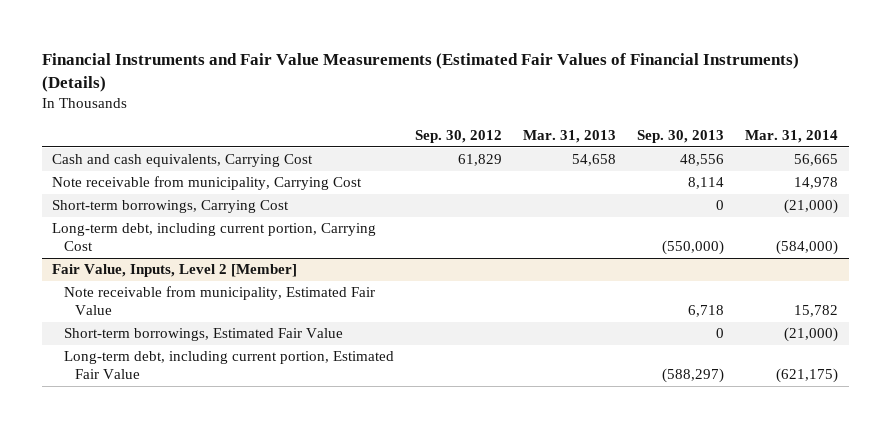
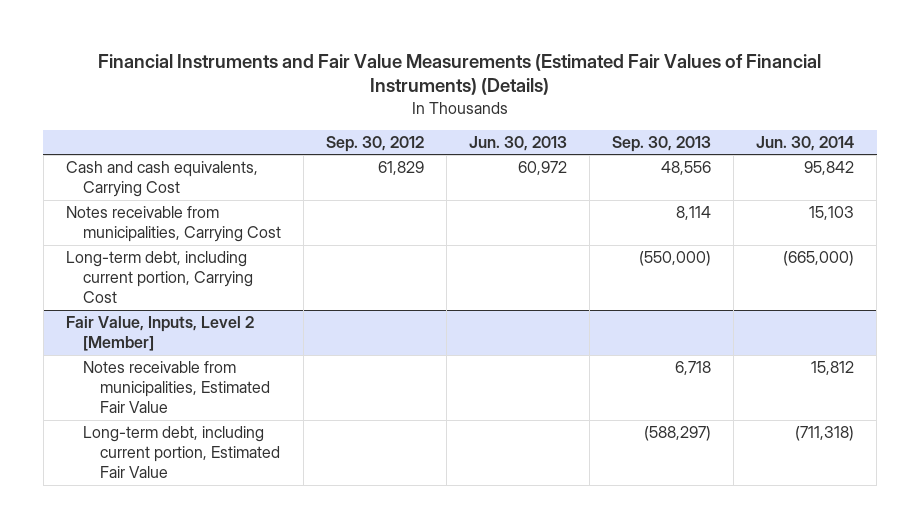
[523,129,617,143] Mar. 31, 2013 -> none
[745,129,839,143] Mar. 31, 2014 -> none
none -> [469,135,568,151] Jun. 30, 2013
none -> [756,135,855,151] Jun. 30, 2014
[52,200,290,214] Short-term borrowings, Carrying Cost -> none
[52,176,363,191] Note receivable from municipality, Carrying Cost -> [65,206,282,243] Notes receivable from municipalities, Carrying Cost
[63,328,343,342] Short-term borrowings, Estimated Fair Value -> none
[63,286,375,315] Note receivable from municipality, Estimated Fair Value -> [83,361,271,414] Notes receivable from municipalities, Estimated Fair Value

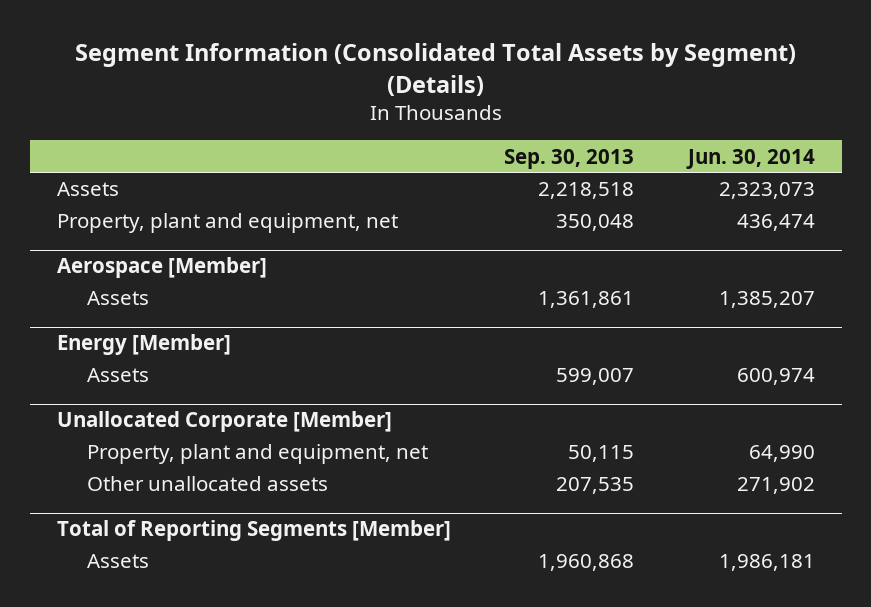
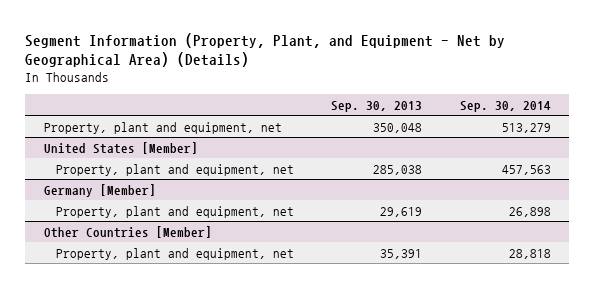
[74,43,796,96] Segment Information (Consolidated Total Assets by Segment) (Details) -> [25,32,506,68] Segment Information (Property, Plant, and Equipment - Net by Geographical Area) (Details)
[685,148,815,169] Jun. 30, 2014 -> none
none -> [459,100,551,112] Sep. 30, 2014
[56,182,119,197] Assets -> none
[56,257,267,279] Aerospace [Member] -> none
[87,291,150,306] Assets -> none
[56,334,231,356] Energy [Member] -> none
[87,368,150,383] Assets -> none
[56,411,392,433] Unallocated Corporate [Member] -> none
[87,476,329,492] Other unallocated assets -> none
[56,520,451,542] Total of Reporting Segments [Member] -> none
[87,554,150,569] Assets -> none
none -> [43,141,198,154] United States [Member]
[568,445,635,463] 50,115 -> [373,164,423,175] 285,038
none -> [43,183,156,197] Germany [Member]
none -> [56,205,295,218] Property, plant and equipment, net
none -> [43,225,212,238] Other Countries [Member]
none -> [56,247,295,260] Property, plant and equipment, net

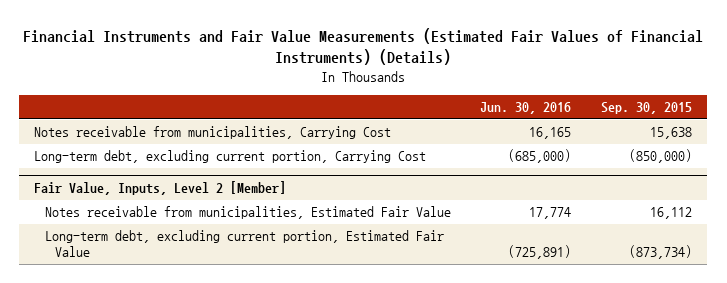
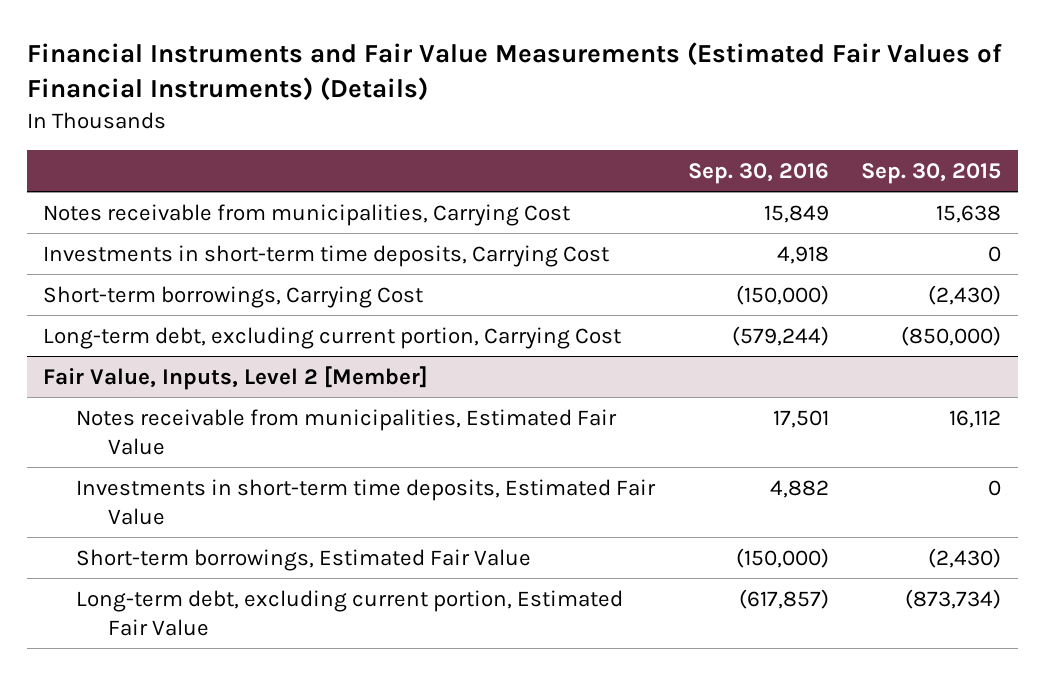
[480,102,572,115] Jun. 30, 2016 -> none
none -> [687,162,829,184] Sep. 30, 2016
none -> [43,244,610,267] Investments in short-term time deposits, Carrying Cost
none -> [43,285,424,308] Short-term borrowings, Carrying Cost
none -> [75,478,656,525] Investments in short-term time deposits, Estimated Fair Value
none -> [75,548,531,571] Short-term borrowings, Estimated Fair Value

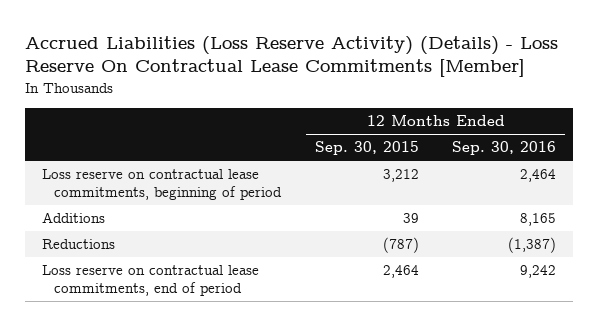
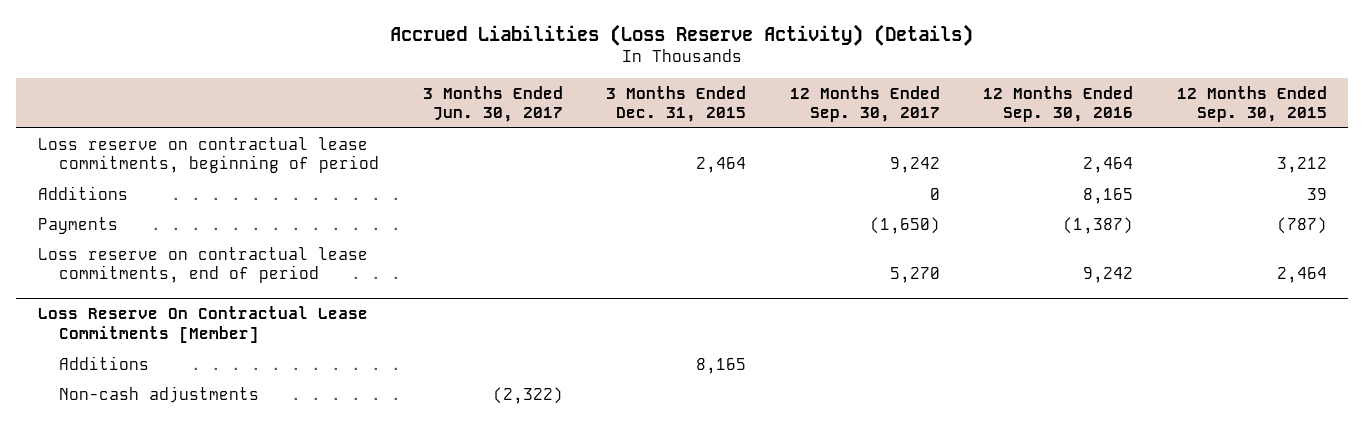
[24,35,558,78] Accrued Liabilities (Loss Reserve Activity) (Details) - Loss Reserve On Contractual Lease Commitments [Member] -> [390,23,974,46] Accrued Liabilities (Loss Reserve Activity) (Details)
none -> [422,85,563,123] 3 Months Ended Jun. 30, 2017
none -> [606,85,747,123] 3 Months Ended Dec. 31, 2015
none -> [789,85,940,123] 12 Months Ended Sep. 30, 2017
[41,239,115,250] Reductions -> [37,216,118,234] Payments
none -> [37,306,368,344] Loss Reserve On Contractual Lease Commitments [Member]
none -> [59,355,150,370] Additions
none -> [59,385,260,403] Non-cash adjustments

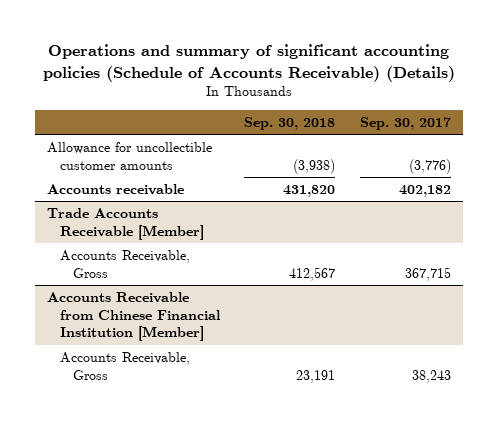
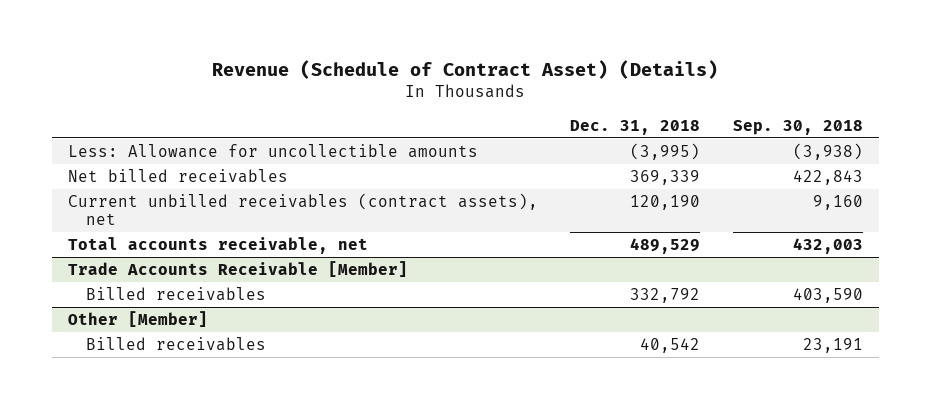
[42,44,455,82] Operations and summary of significant accounting policies (Schedule of Accounts Receivable) (Details) -> [212,59,719,79] Revenue (Schedule of Contract Asset) (Details)
[359,117,451,131] Sep. 30, 2017 -> none
none -> [570,119,701,135] Dec. 31, 2018
[47,141,213,170] Allowance for uncollectible customer amounts -> [67,144,478,159] Less: Allowance for uncollectible amounts
none -> [67,169,288,184] Net billed receivables
none -> [67,193,538,226] Current unbilled receivables (contract assets), net
[47,183,185,195] Accounts receivable -> [67,237,368,255] Total accounts receivable, net
[283,184,336,197] 431,820 -> [792,238,863,255] 432,003
[59,249,190,278] Accounts Receivable, Gross -> none
[47,291,221,342] Accounts Receivable from Chinese Financial Institution [Member] -> none
none -> [86,287,267,302] Billed receivables
none -> [67,311,208,328] Other [Member]
[59,351,190,380] Accounts Receivable, Gross -> [86,337,267,352] Billed receivables

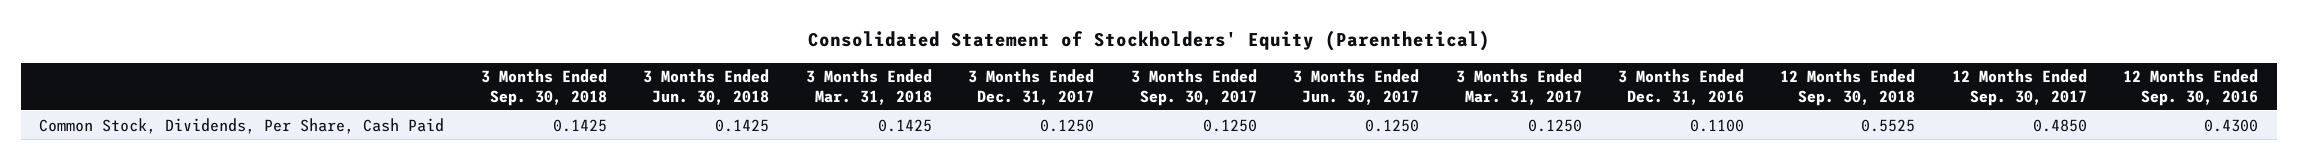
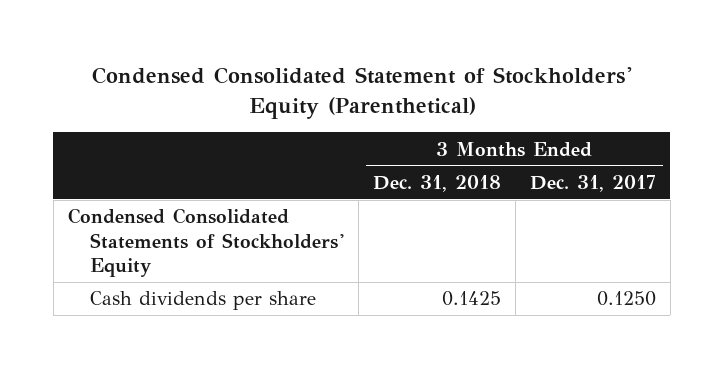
[807,30,1490,52] Consolidated Statement of Stockholders' Equity (Parenthetical) -> [91,67,632,120] Condensed Consolidated Statement of Stockholders' Equity (Parenthetical)
[480,69,607,106] 3 Months Ended Sep. 30, 2018 -> none
[643,69,770,105] 3 Months Ended Jun. 30, 2018 -> none
[805,69,932,105] 3 Months Ended Mar. 31, 2018 -> none
[1130,69,1257,106] 3 Months Ended Sep. 30, 2017 -> none
[1293,69,1420,105] 3 Months Ended Jun. 30, 2017 -> none
[1455,69,1582,105] 3 Months Ended Mar. 31, 2017 -> none
[1618,69,1745,105] 3 Months Ended Dec. 31, 2016 -> none
[1780,69,1916,106] 12 Months Ended Sep. 30, 2018 -> none
[1951,69,2087,106] 12 Months Ended Sep. 30, 2017 -> none
[2123,69,2259,106] 12 Months Ended Sep. 30, 2016 -> none
none -> [372,175,501,193] Dec. 31, 2018
none -> [67,208,344,278] Condensed Consolidated Statements of Stockholders' Equity
[39,117,445,134] Common Stock, Dividends, Per Share, Cash Paid -> [89,291,316,311] Cash dividends per share

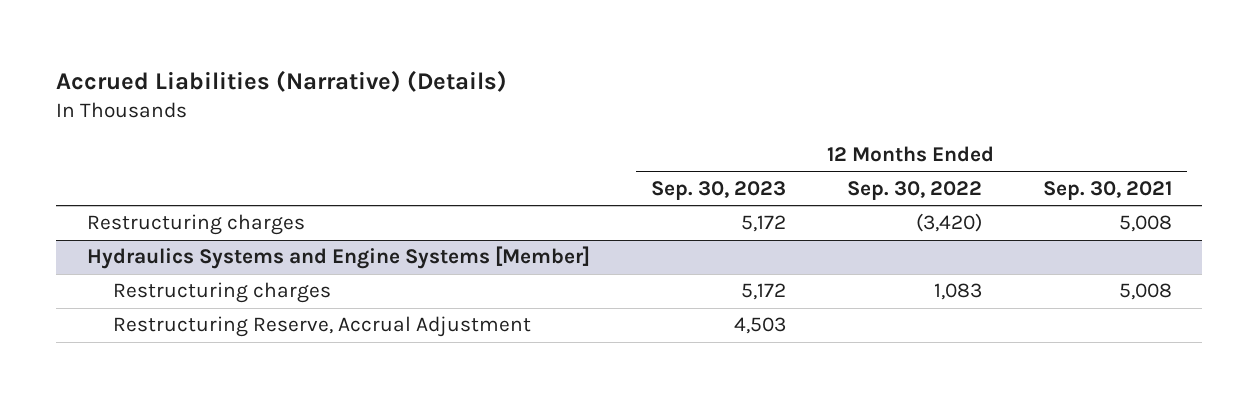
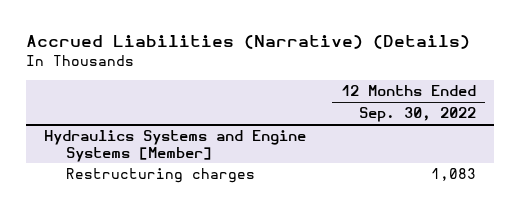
[650,180,786,200] Sep. 30, 2023 -> none
[1042,180,1172,200] Sep. 30, 2021 -> none
[86,214,305,236] Restructuring charges -> none
[112,316,531,338] Restructuring Reserve, Accrual Adjustment -> none

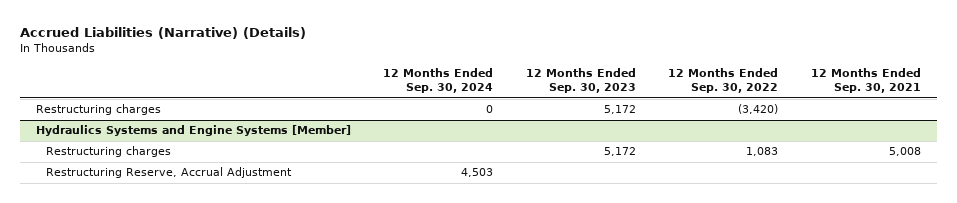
none -> [383,68,494,94] 12 Months Ended Sep. 30, 2024
none -> [525,68,636,94] 12 Months Ended Sep. 30, 2023
none -> [810,68,921,94] 12 Months Ended Sep. 30, 2021
none -> [35,104,161,116] Restructuring charges
none -> [45,167,292,179] Restructuring Reserve, Accrual Adjustment

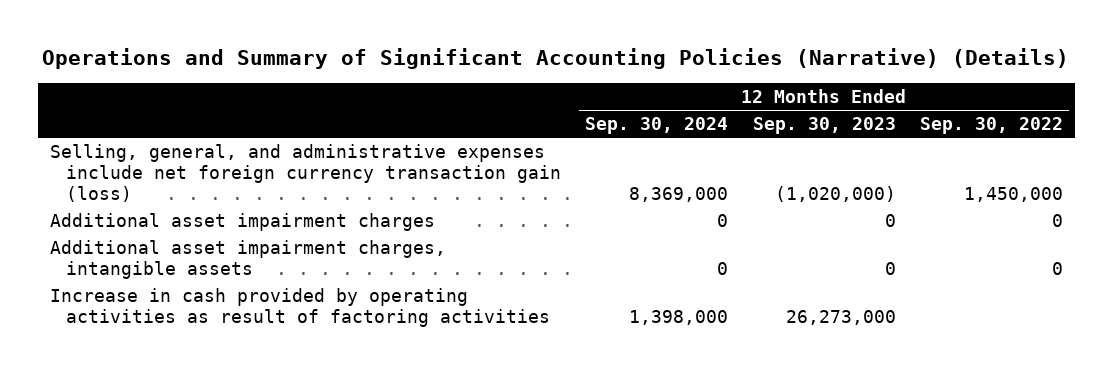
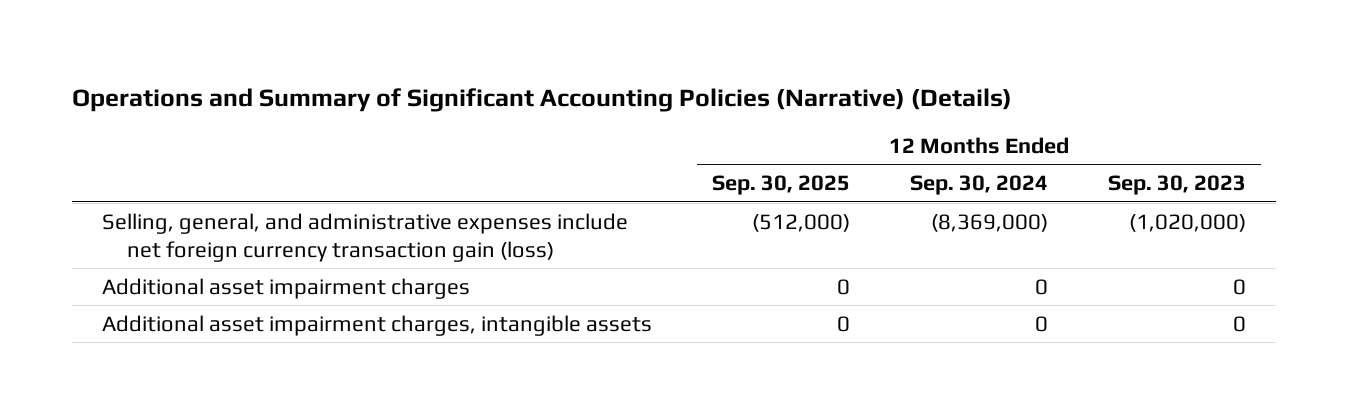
[919,117,1063,135] Sep. 30, 2022 -> none
none -> [711,175,850,196] Sep. 30, 2025
[629,186,729,202] 8,369,000 -> [930,213,1048,232] (8,369,000)
[50,287,551,327] Increase in cash provided by operating activities as result of factoring activities -> none

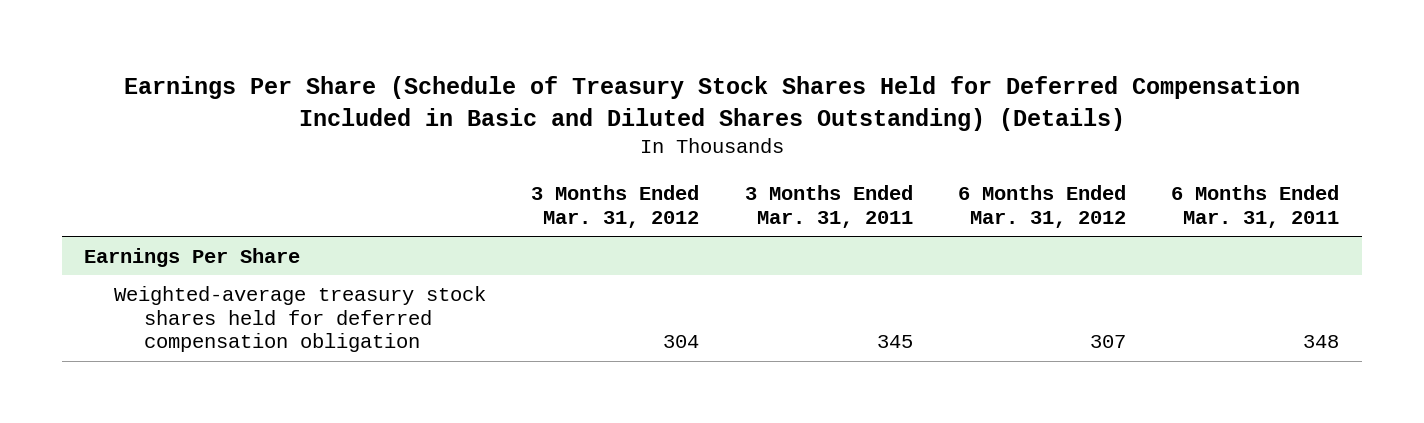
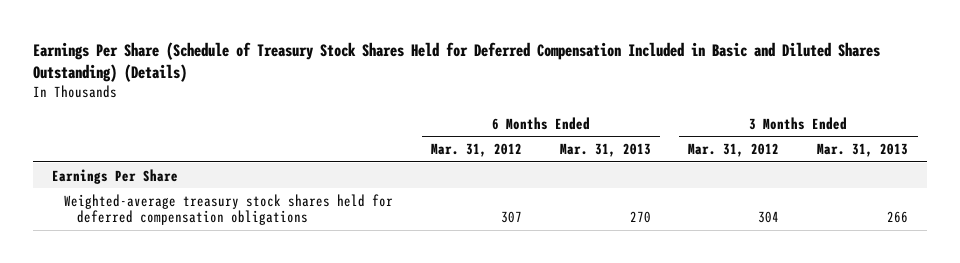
[744,185,913,228] 3 Months Ended Mar. 31, 2011 -> none
[1171,185,1340,228] 6 Months Ended Mar. 31, 2011 -> none
none -> [559,143,651,158] Mar. 31, 2013
none -> [817,143,909,158] Mar. 31, 2013
[114,285,487,353] Weighted-average treasury stock shares held for deferred compensation obligation -> [64,193,394,226] Weighted-average treasury stock shares held for deferred compensation obligations

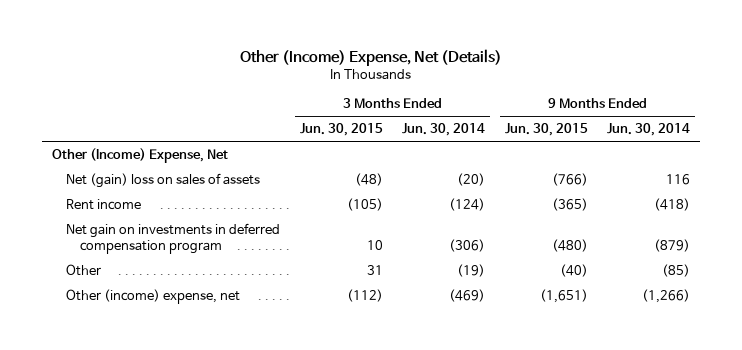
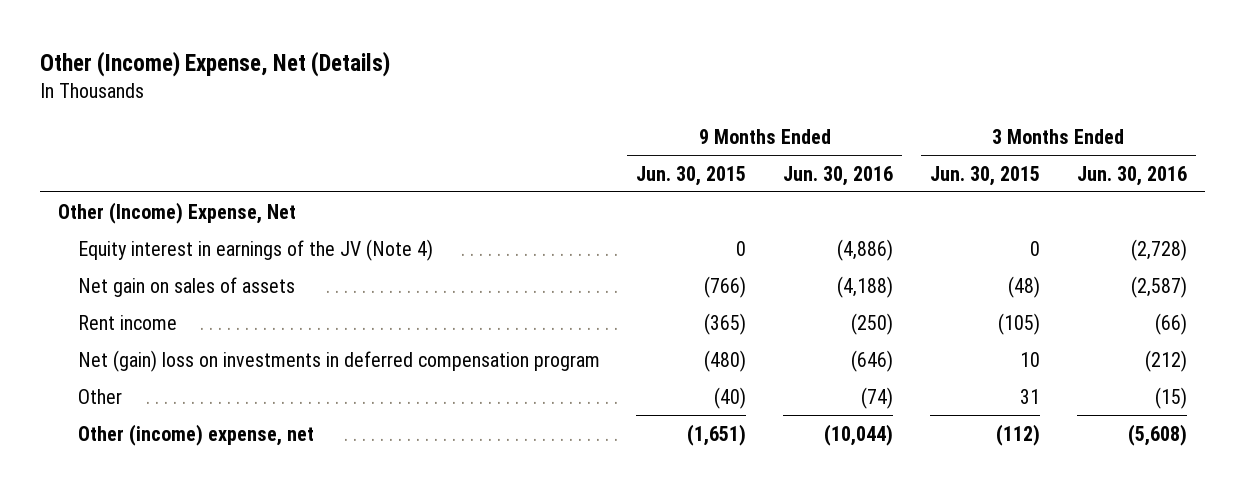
[402,123,486,137] Jun. 30, 2014 -> none
[607,123,691,137] Jun. 30, 2014 -> none
none -> [783,165,894,186] Jun. 30, 2016
none -> [1076,165,1187,186] Jun. 30, 2016
none -> [77,238,433,261] Equity interest in earnings of the JV (Note 4)
[66,172,261,188] Net (gain) loss on sales of assets -> [77,276,295,297] Net gain on sales of assets
[66,222,281,254] Net gain on investments in deferred compensation program -> [77,349,600,372] Net (gain) loss on investments in deferred compensation program

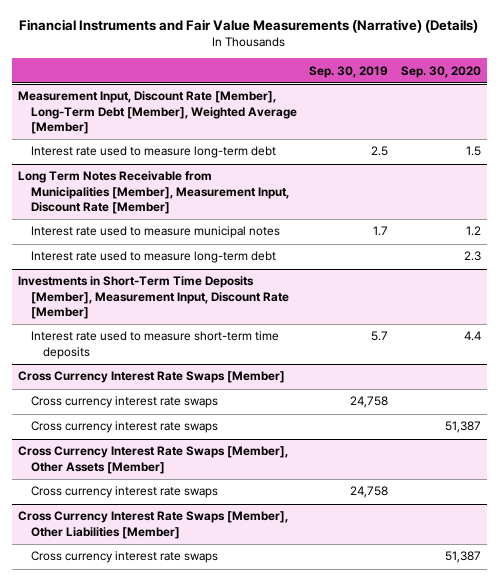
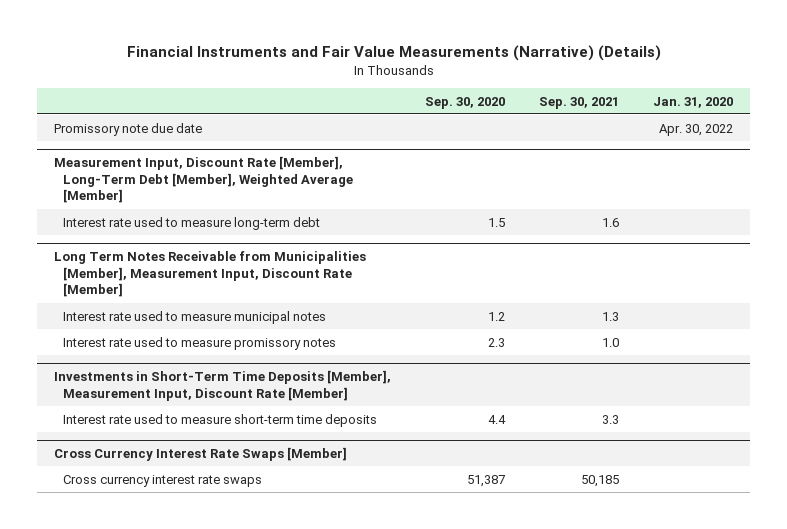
[309,65,389,78] Sep. 30, 2019 -> none
none -> [539,96,620,109] Sep. 30, 2021
none -> [653,96,734,108] Jan. 31, 2020
none -> [53,122,202,136] Promissory note due date
[30,251,276,264] Interest rate used to measure long-term debt -> [63,336,337,350] Interest rate used to measure promissory notes
[30,396,218,409] Cross currency interest rate swaps -> none
[18,446,289,474] Cross Currency Interest Rate Swaps [Member], Other Assets [Member] -> none
[30,486,218,499] Cross currency interest rate swaps -> none
[18,511,289,539] Cross Currency Interest Rate Swaps [Member], Other Liabilities [Member] -> none
[30,551,218,564] Cross currency interest rate swaps -> none

